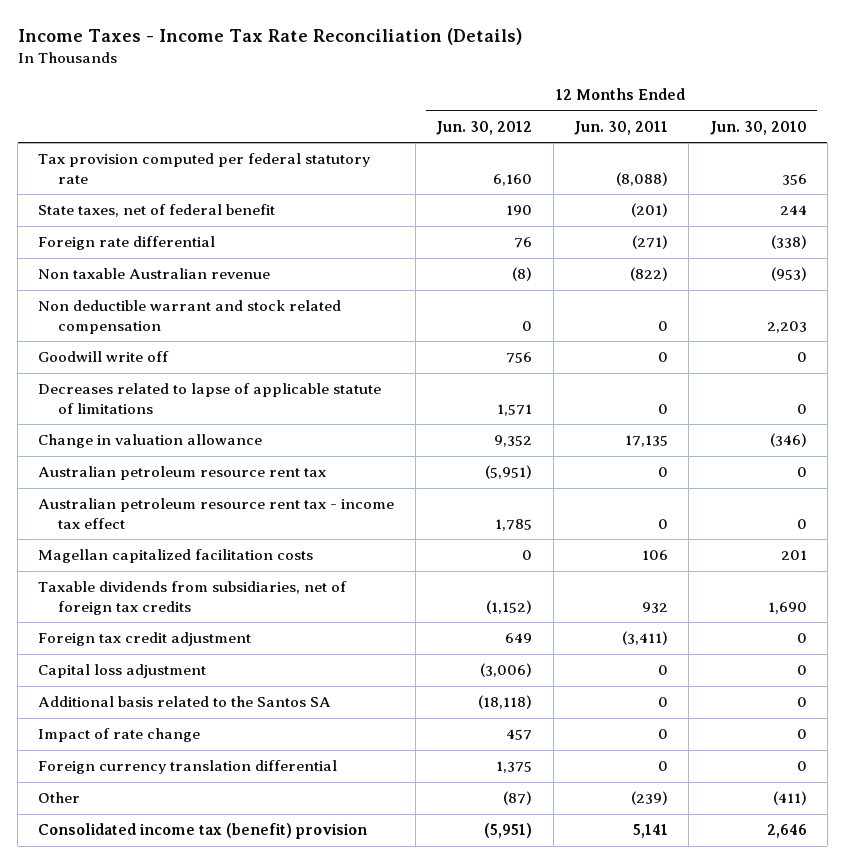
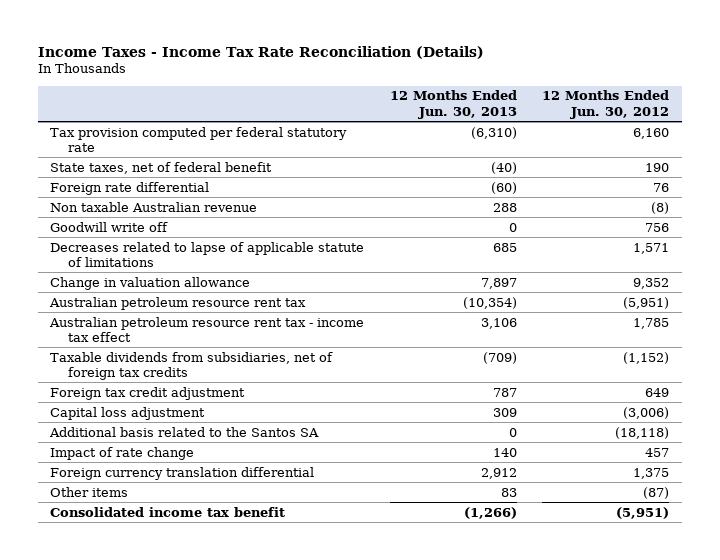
[573,121,668,136] Jun. 30, 2011 -> none
[709,121,807,136] Jun. 30, 2010 -> none
none -> [389,90,517,119] 12 Months Ended Jun. 30, 2013
[38,300,342,334] Non deductible warrant and stock related compensation -> none
[38,549,314,564] Magellan capitalized facilitation costs -> none
[38,792,81,804] Other -> [50,486,129,497] Other items
[38,823,368,840] Consolidated income tax (benefit) provision -> [50,506,286,517] Consolidated income tax benefit

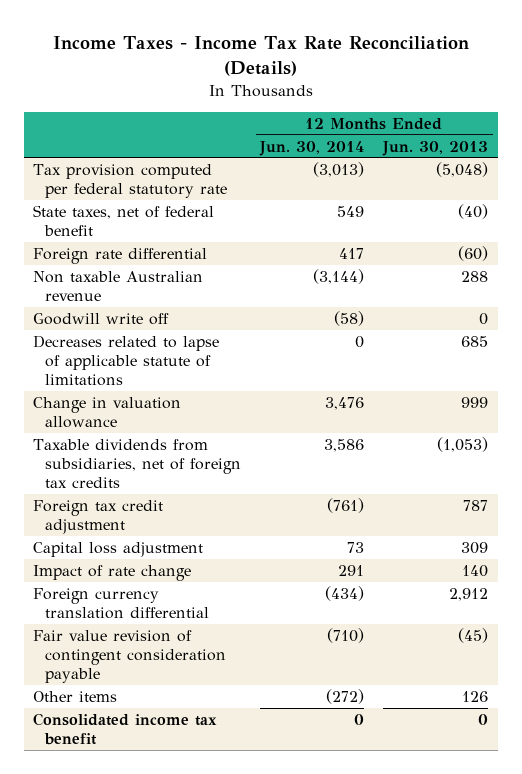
[542,90,670,119] 12 Months Ended Jun. 30, 2012 -> none
none -> [259,140,365,156] Jun. 30, 2014
[470,126,517,139] (6,310) -> [436,162,489,178] (5,048)
[49,296,307,310] Australian petroleum resource rent tax -> none
[49,316,365,342] Australian petroleum resource rent tax - income tax effect -> none
[480,277,517,289] 7,897 -> [461,397,489,409] 999
[482,351,517,364] (709) -> [437,437,489,453] (1,053)
[49,426,320,437] Additional basis related to the Santos SA -> none
none -> [33,630,227,684] Fair value revision of contingent consideration payable
[500,487,517,497] 83 -> [462,691,489,703] 126
[463,506,517,519] (1,266) -> [478,714,489,726] 0

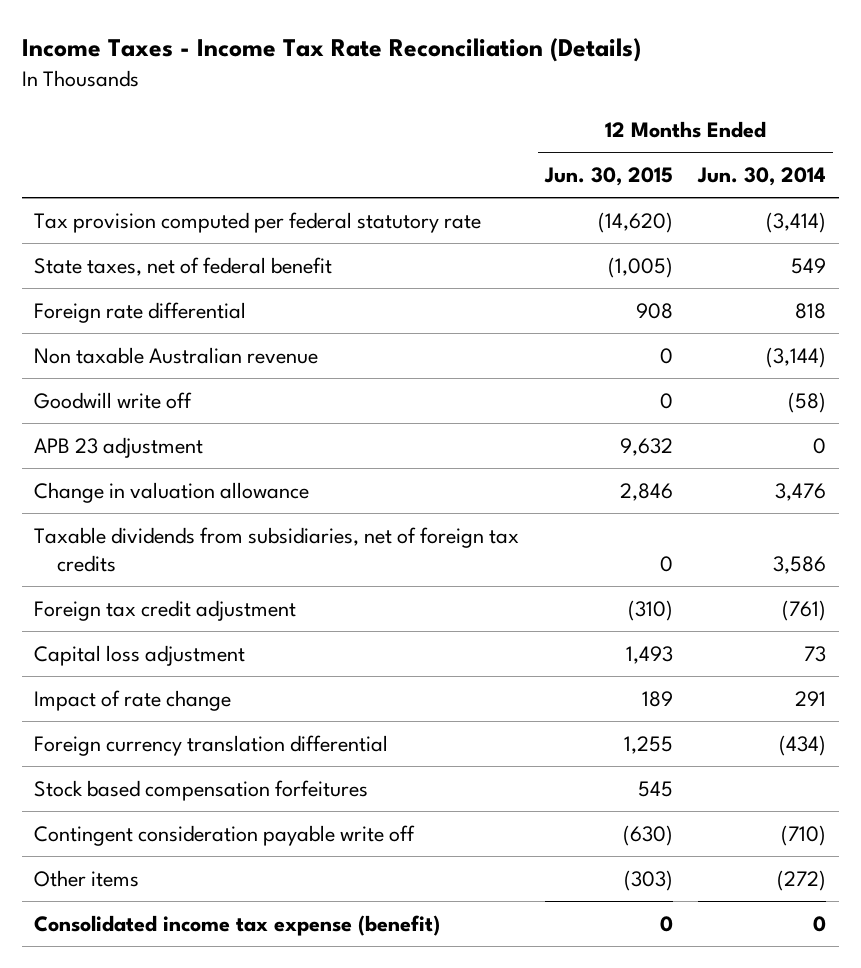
[382,140,489,156] Jun. 30, 2013 -> none
none -> [543,167,673,187] Jun. 30, 2015
[313,162,365,178] (3,013) -> [766,211,827,233] (3,414)
[339,248,365,260] 417 -> [795,302,827,319] 818
[33,335,220,387] Decreases related to lapse of applicable statute of limitations -> none
none -> [34,436,204,458] APB 23 adjustment
none -> [34,779,369,801] Stock based compensation forfeitures
[33,630,227,684] Fair value revision of contingent consideration payable -> [34,824,416,846] Contingent consideration payable write off
[33,713,218,746] Consolidated income tax benefit -> [34,914,441,936] Consolidated income tax expense (benefit)

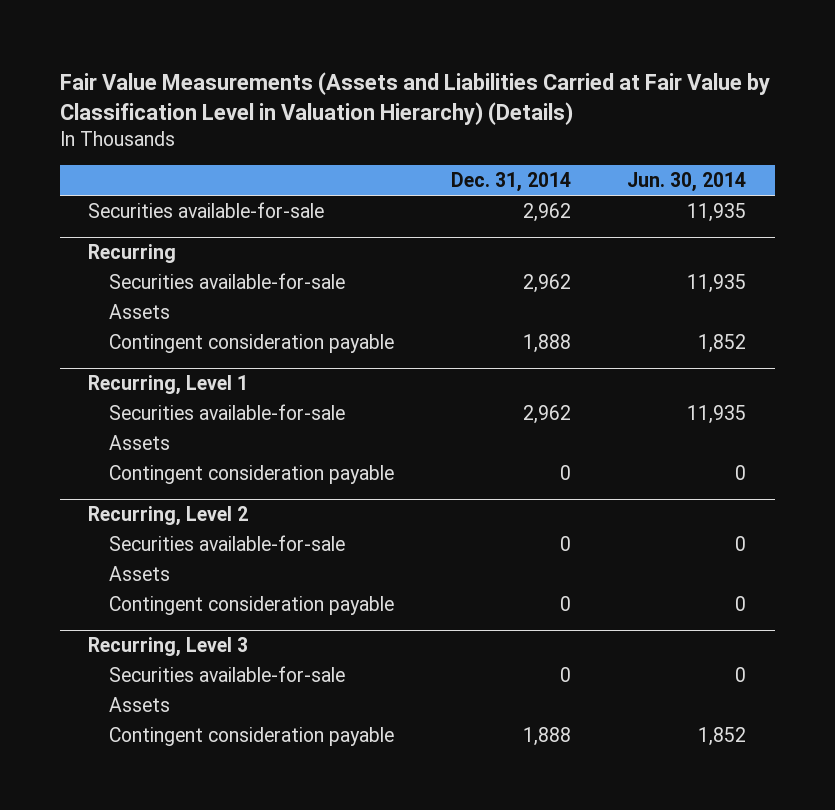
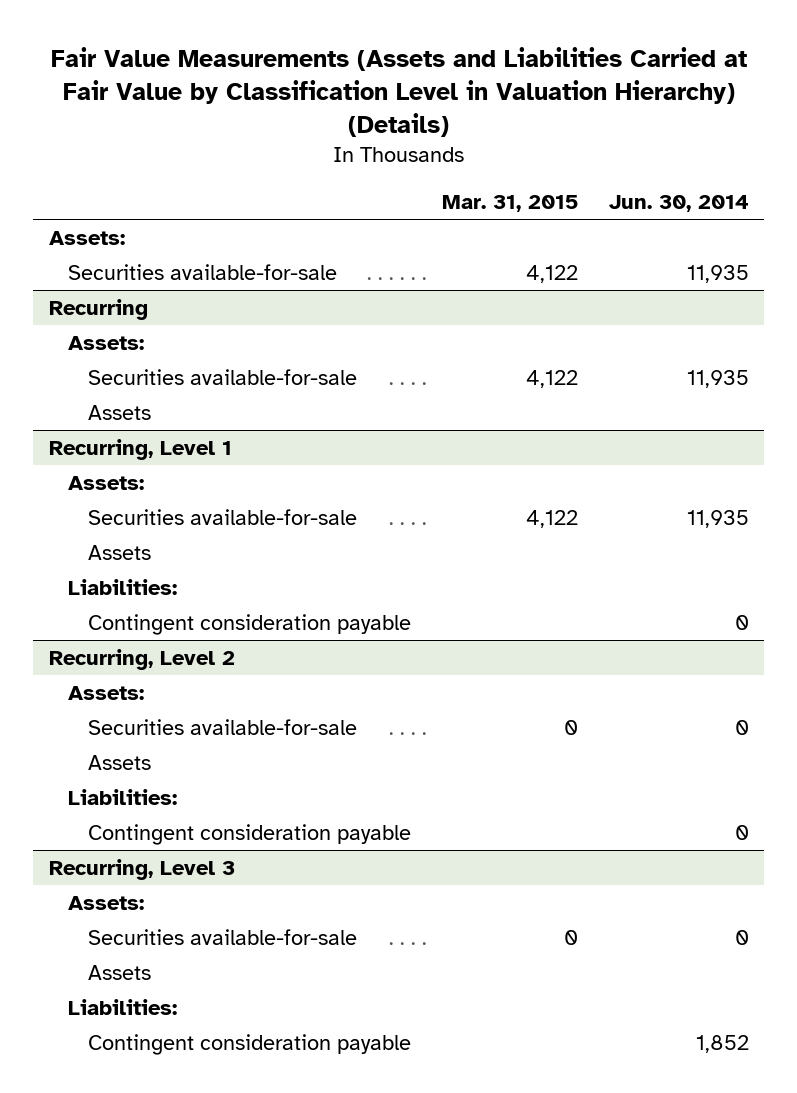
[450,172,571,193] Dec. 31, 2014 -> none
none -> [441,194,578,212] Mar. 31, 2015
none -> [48,231,125,246] Assets:
none -> [68,336,145,351] Assets:
[109,333,395,353] Contingent consideration payable -> none
none -> [68,476,145,491] Assets:
none -> [68,579,178,596] Liabilities:
none -> [68,686,145,701] Assets:
none -> [68,789,178,806] Liabilities:
none -> [68,896,145,911] Assets:
none -> [68,999,178,1016] Liabilities:

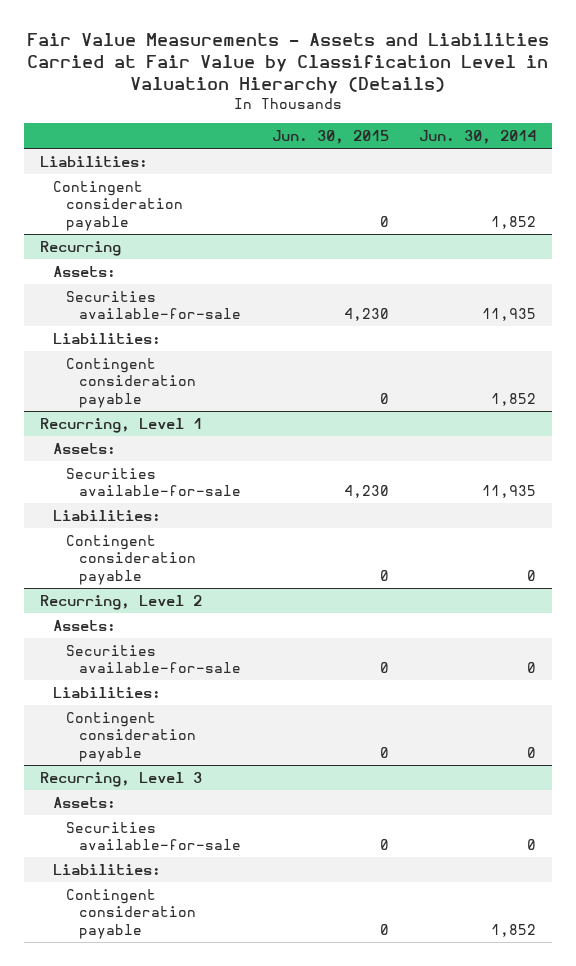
[50,46,747,138] Fair Value Measurements (Assets and Liabilities Carried at Fair Value by Classification Level in Valuation Hierarchy) (Details) -> [26,33,549,95] Fair Value Measurements - Assets and Liabilities Carried at Fair Value by Classification Level in Valuation Hierarchy (Details)
[441,194,578,212] Mar. 31, 2015 -> none
none -> [271,130,389,145] Jun. 30, 2015
[48,231,125,246] Assets: -> none
[68,264,338,281] Securities available-for-sale -> none
none -> [39,155,148,167] Liabilities:
none -> [52,180,183,232] Contingent consideration payable
[88,405,152,421] Assets -> none
none -> [52,332,161,344] Liabilities:
none -> [65,357,197,409] Contingent consideration payable
[88,545,152,561] Assets -> none
[88,755,152,771] Assets -> none
[88,965,152,981] Assets -> none

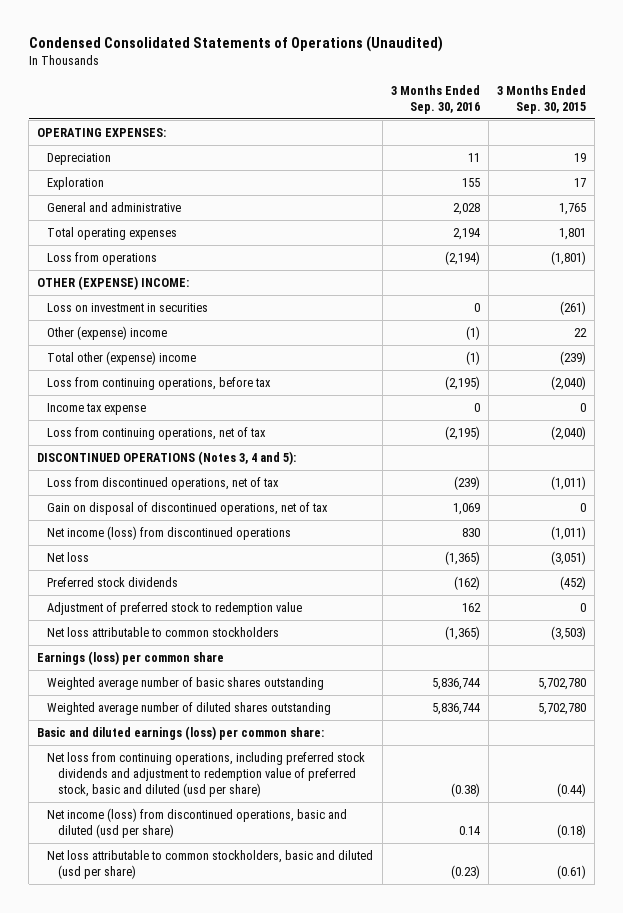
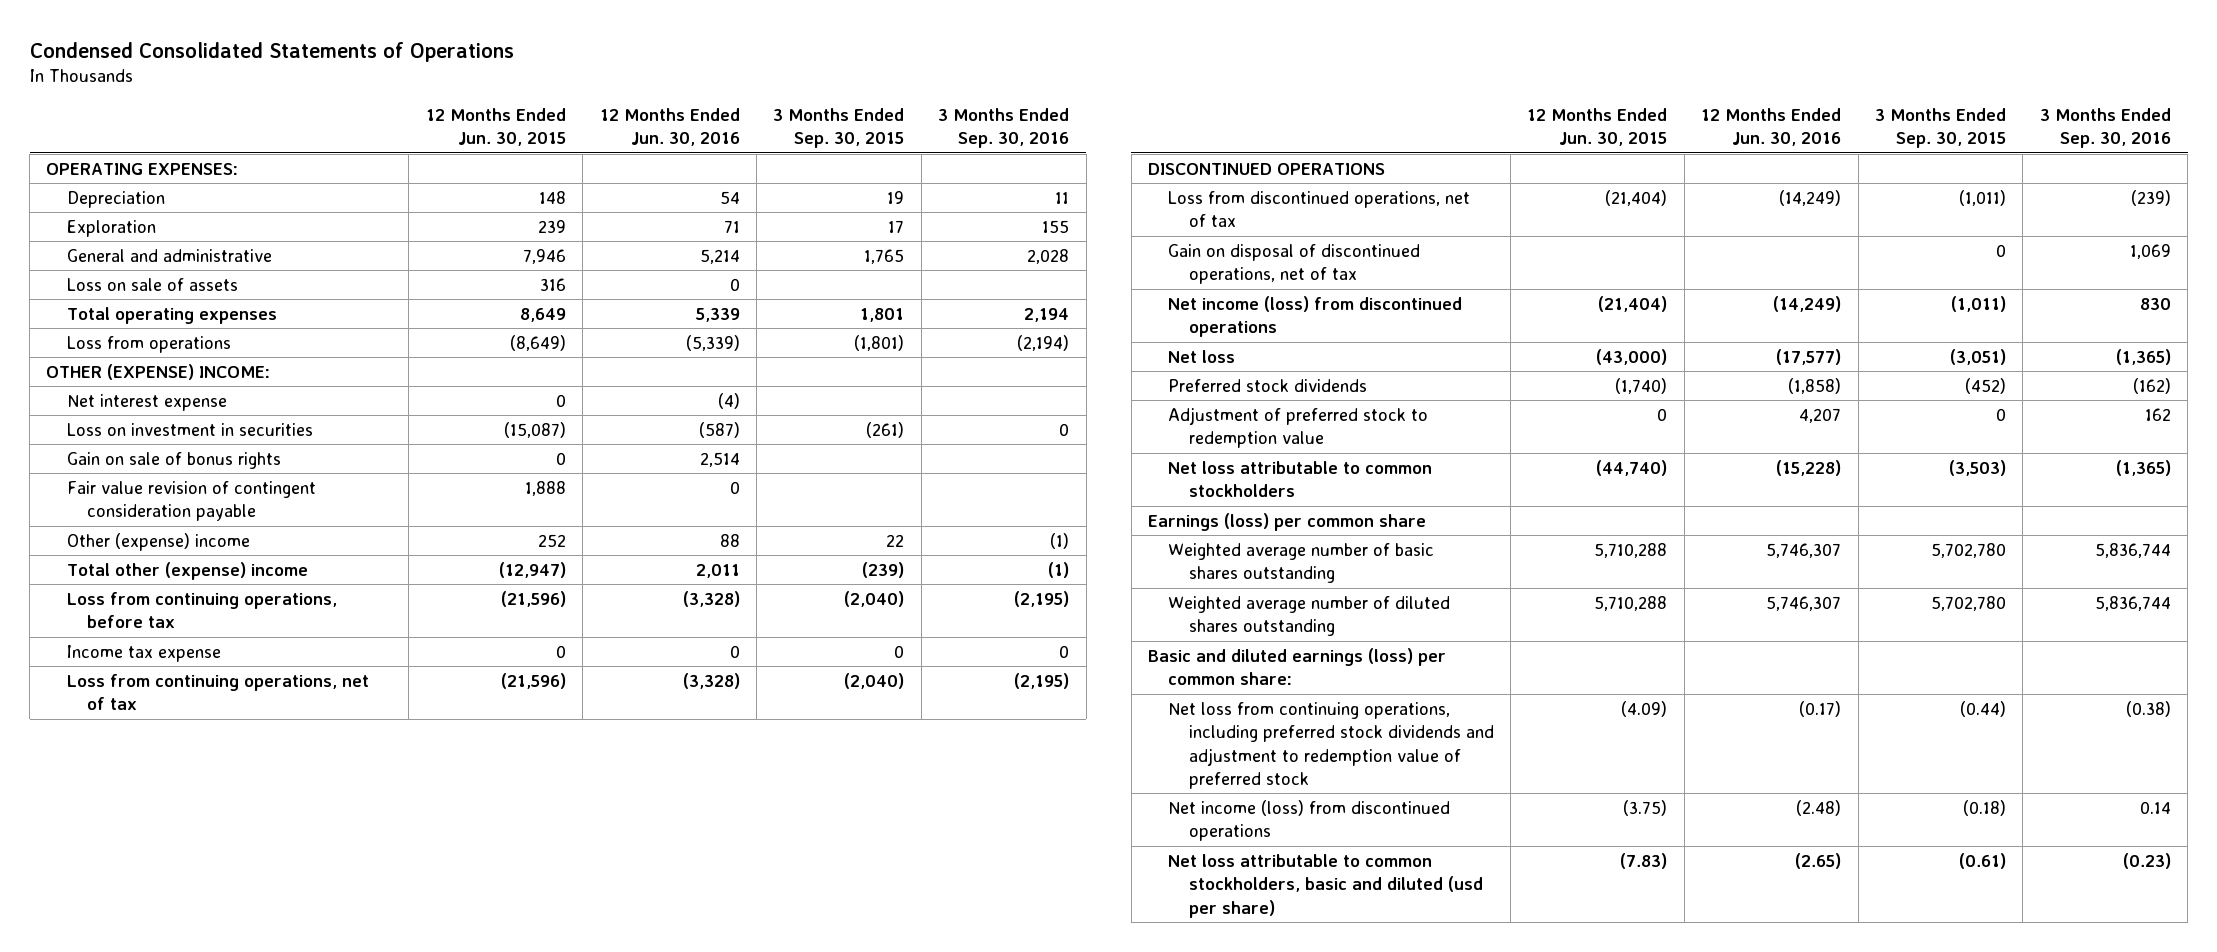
[28,36,443,53] Condensed Consolidated Statements of Operations (Unaudited) -> [29,41,514,62] Condensed Consolidated Statements of Operations
none -> [425,107,566,147] 12 Months Ended Jun. 30, 2015
none -> [599,107,740,147] 12 Months Ended Jun. 30, 2016
none -> [66,277,238,291] Loss on sale of assets
none -> [66,393,227,411] Net interest expense
none -> [66,451,281,469] Gain on sale of bonus rights
none -> [66,480,316,522] Fair value revision of contingent consideration payable
[37,450,297,465] DISCONTINUED OPERATIONS (Notes 3, 4 and 5): -> [1148,162,1386,175] DISCONTINUED OPERATIONS
[47,751,366,798] Net loss from continuing operations, including preferred stock dividends and adjustment to redemption value of preferred stock, basic and diluted (usd per share) -> [1168,701,1494,790] Net loss from continuing operations, including preferred stock dividends and adjustment to redemption value of preferred stock
[47,807,348,839] Net income (loss) from discontinued operations, basic and diluted (usd per share) -> [1168,799,1451,842] Net income (loss) from discontinued operations

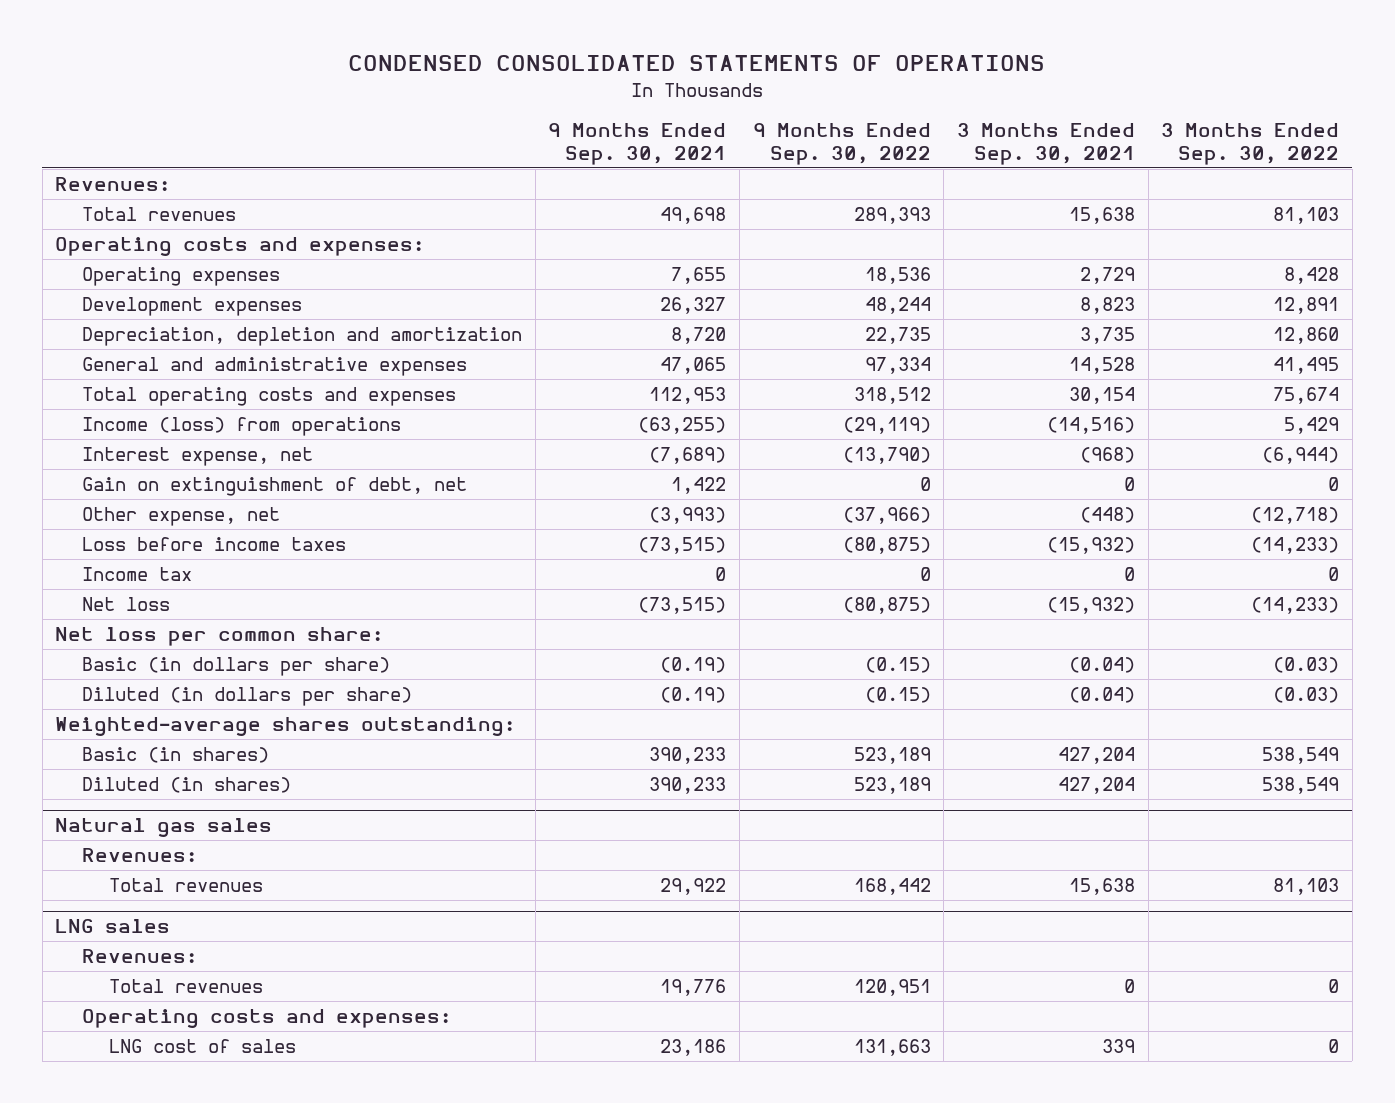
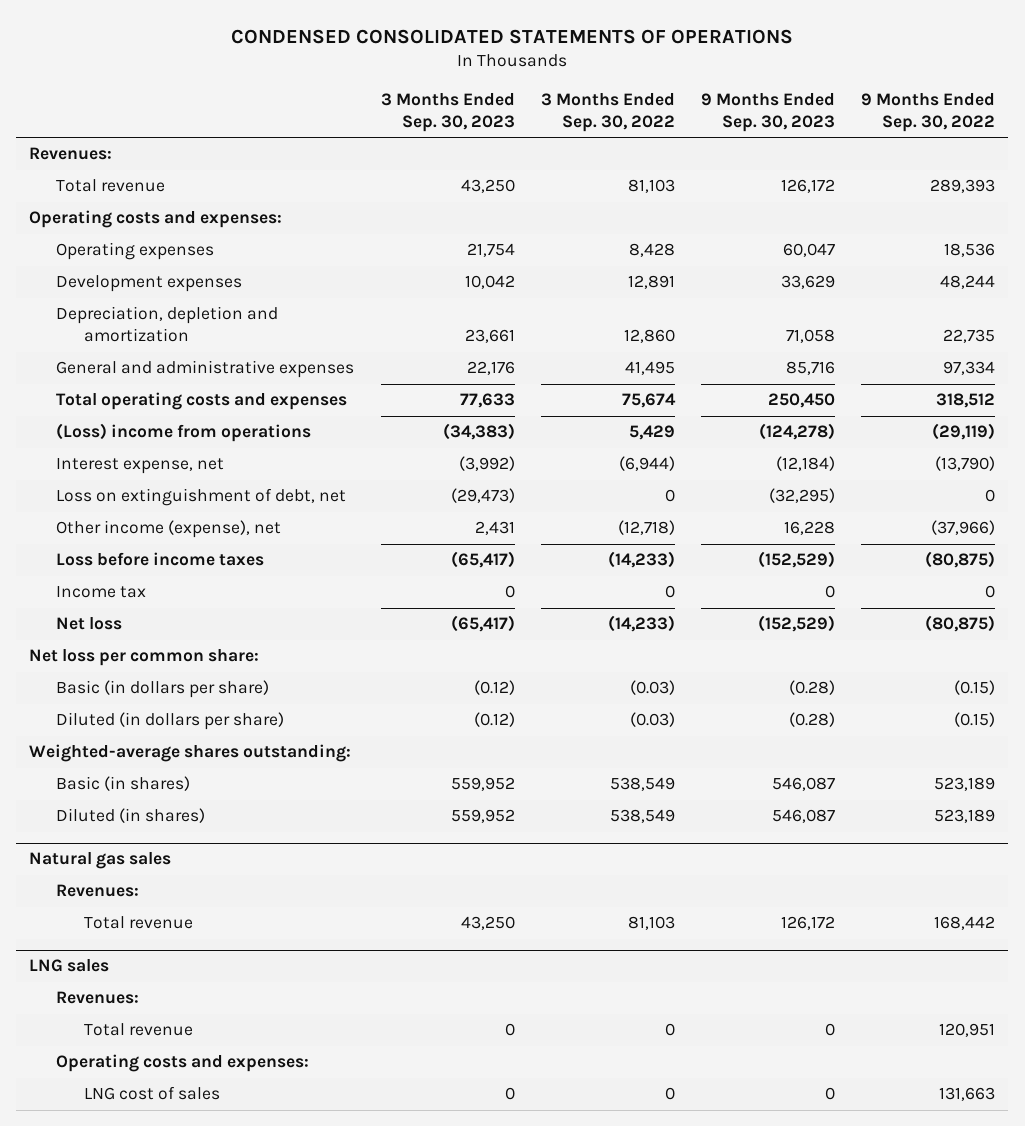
[548,123,727,166] 9 Months Ended Sep. 30, 2021 -> none
[956,123,1135,166] 3 Months Ended Sep. 30, 2021 -> none
none -> [380,92,515,132] 3 Months Ended Sep. 30, 2023
none -> [701,92,836,132] 9 Months Ended Sep. 30, 2023
[81,207,236,222] Total revenues -> [56,179,166,193] Total revenue
[81,417,401,437] Income (loss) from operations -> [56,423,312,443] (Loss) income from operations
[81,477,467,497] Gain on extinguishment of debt, net -> [56,488,347,507] Loss on extinguishment of debt, net
[81,507,280,527] Other expense, net -> [56,520,282,539] Other income (expense), net
[108,878,263,893] Total revenues -> [83,916,193,930] Total revenue
[108,979,263,994] Total revenues -> [83,1023,193,1037] Total revenue

